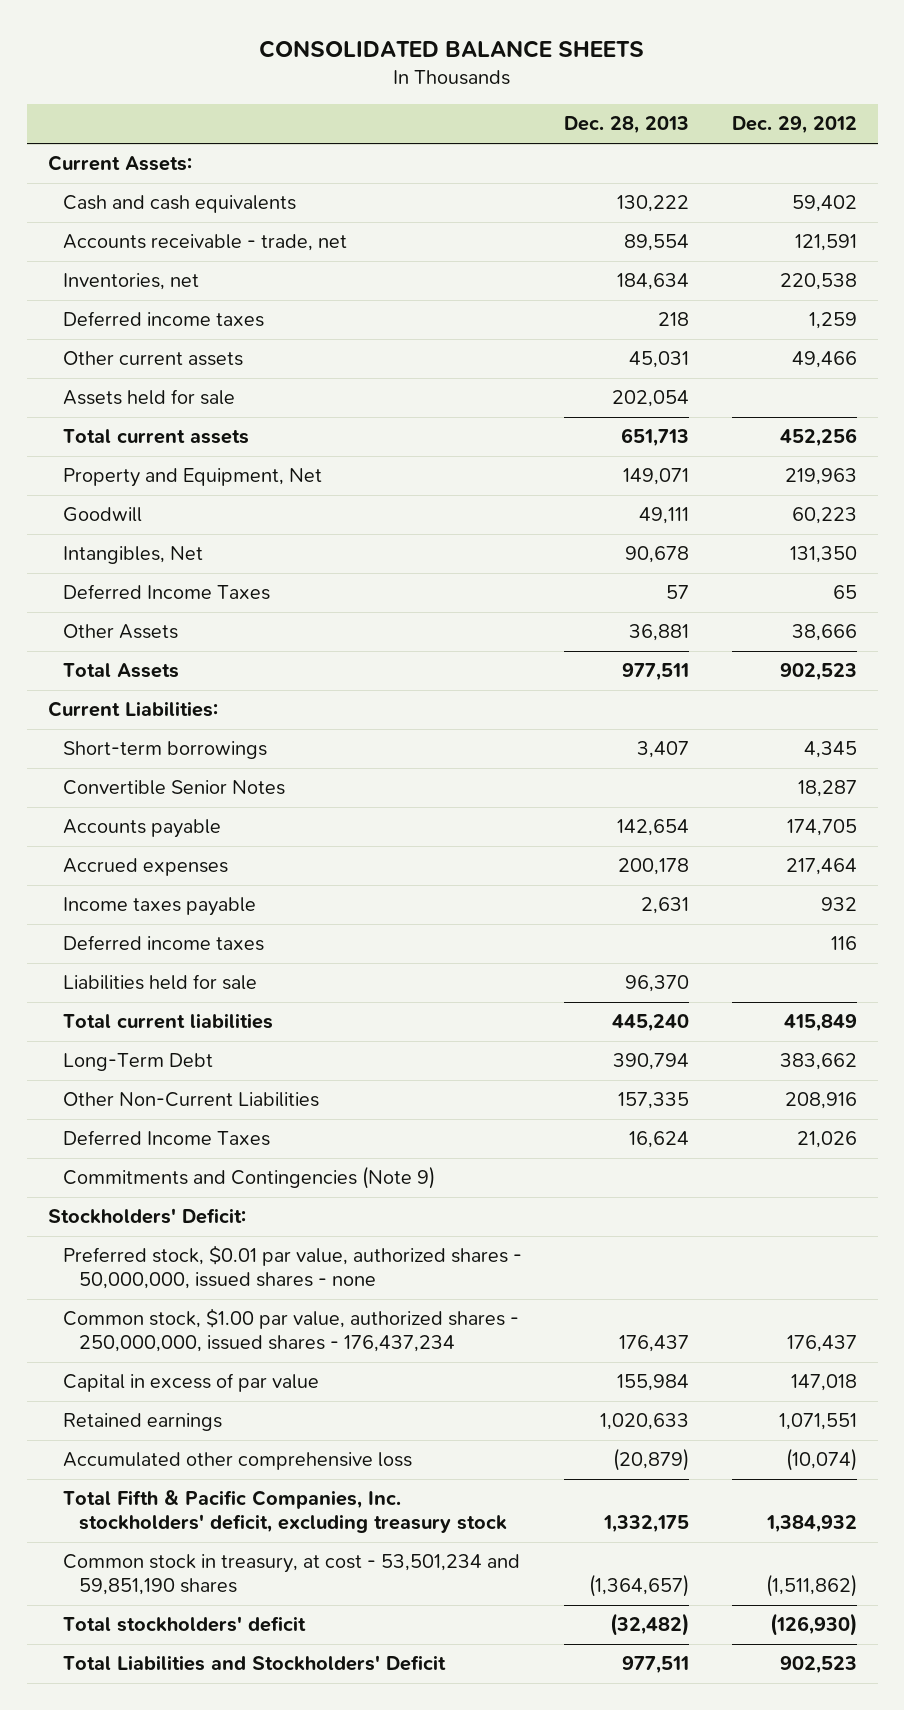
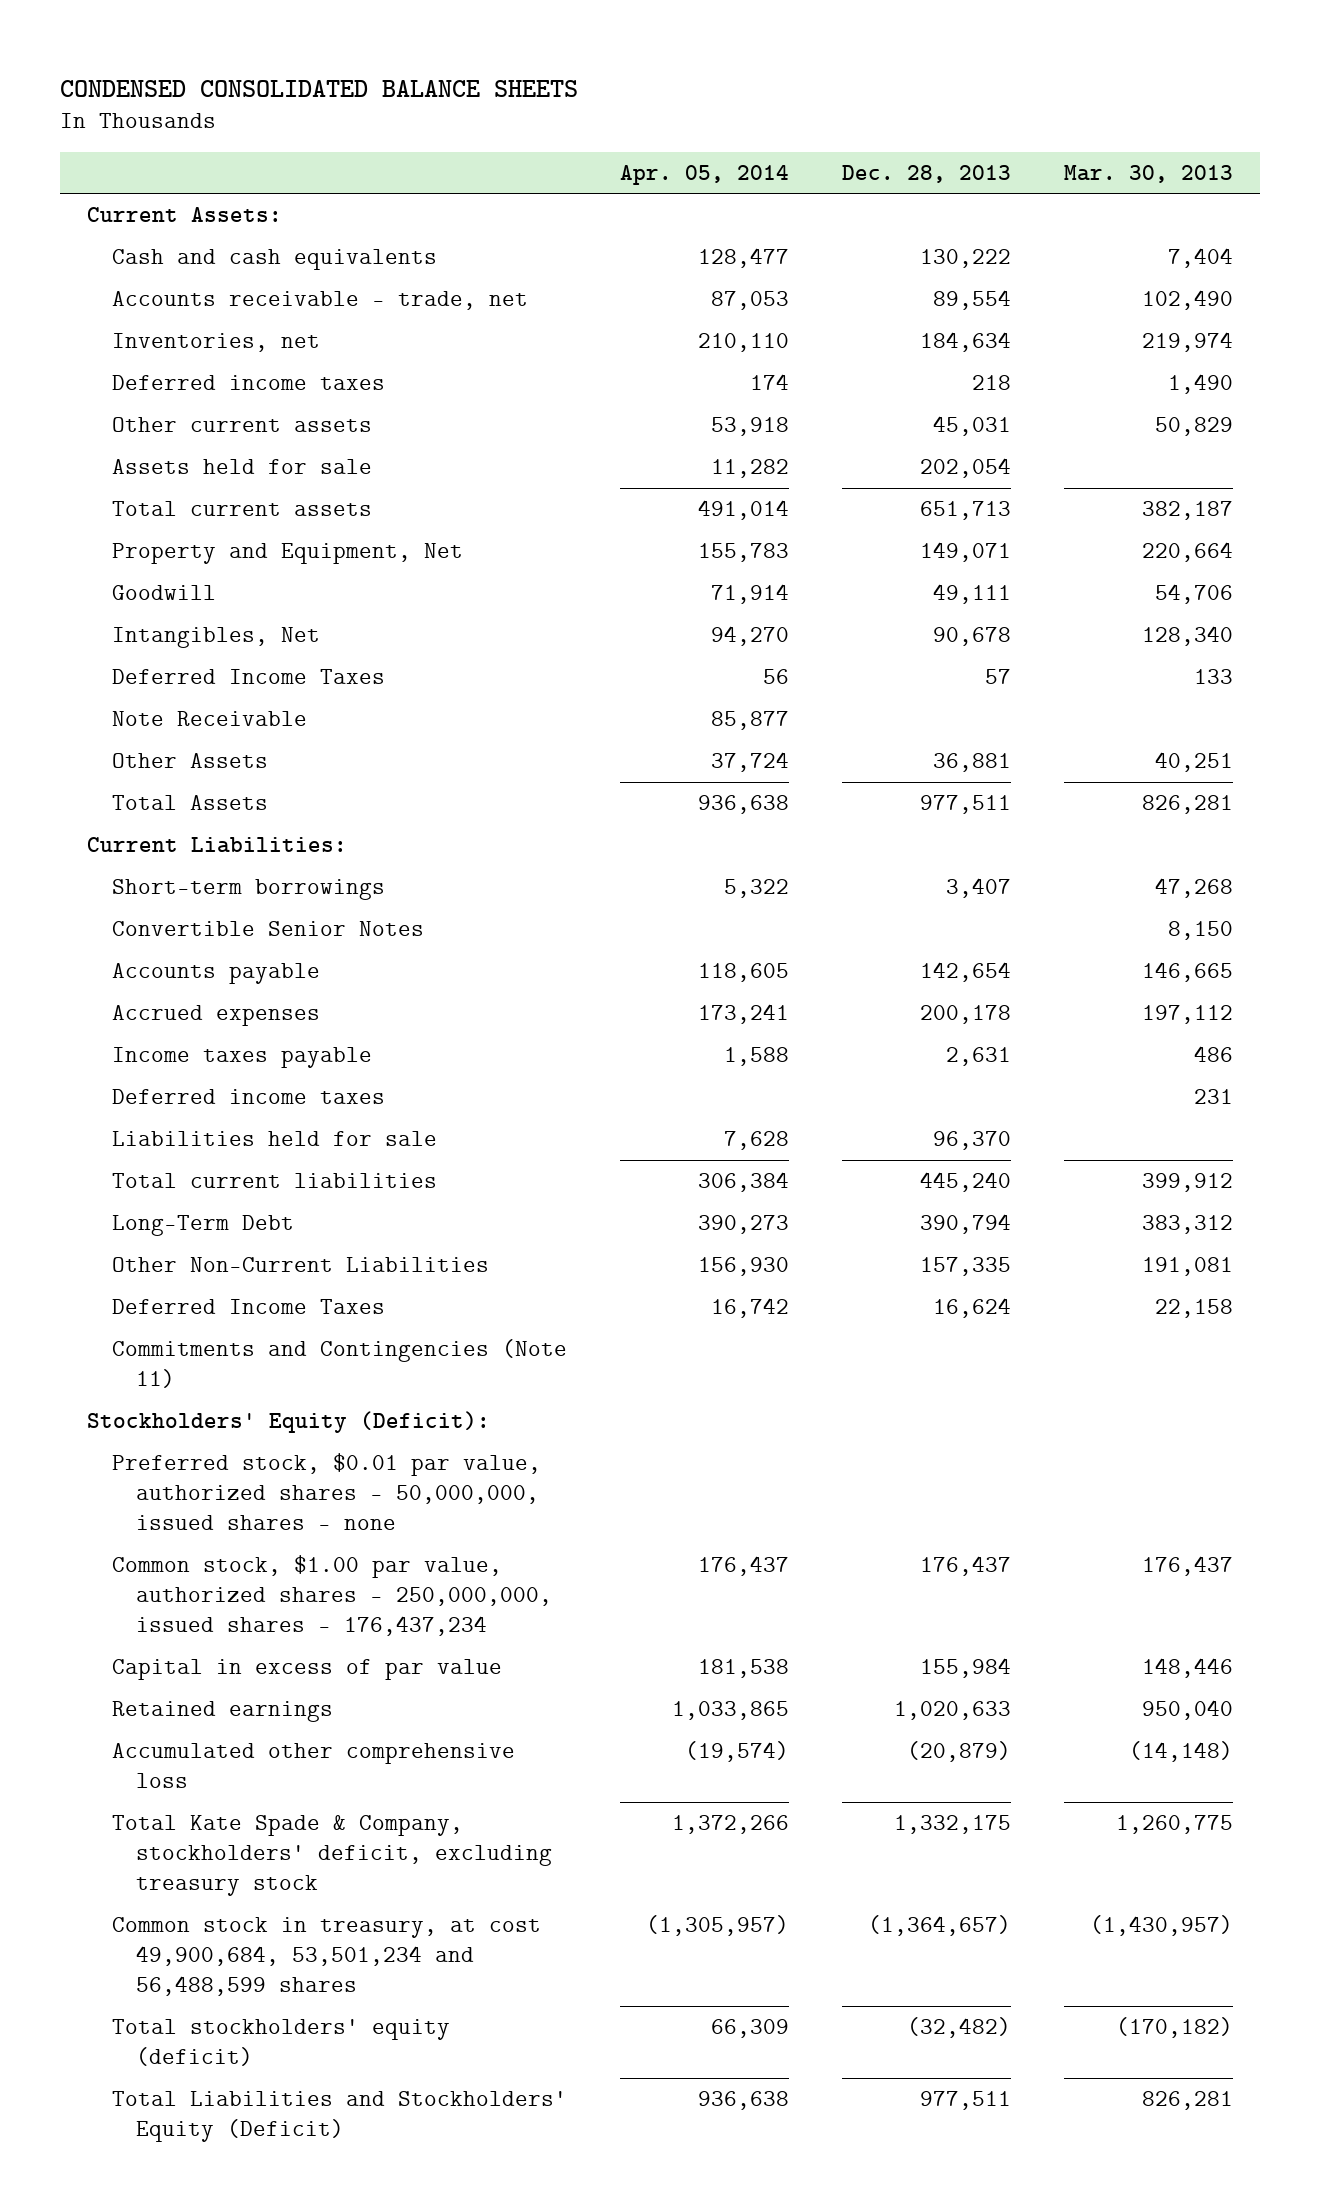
[259,40,645,59] CONSOLIDATED BALANCE SHEETS -> [60,79,579,97] CONDENSED CONSOLIDATED BALANCE SHEETS
[731,116,857,135] Dec. 29, 2012 -> none
none -> [619,164,789,185] Apr. 05, 2014
none -> [1064,164,1234,183] Mar. 30, 2013
none -> [111,710,307,726] Note Receivable
[63,1166,436,1190] Commitments and Contingencies (Note 9) -> [111,1338,567,1389] Commitments and Contingencies (Note 11)
[47,1208,246,1225] Stockholders' Deficit: -> [86,1410,490,1433] Stockholders' Equity (Deficit):
[63,1490,507,1533] Total Fifth & Pacific Companies, Inc. stockholders' deficit, excluding treasury stock -> [111,1814,553,1897] Total Kate Spade & Company, stockholders' deficit, excluding treasury stock
[63,1554,521,1595] Common stock in treasury, at cost - 53,501,234 and 59,851,190 shares -> [111,1916,541,1997] Common stock in treasury, at cost 49,900,684, 53,501,234 and 56,488,599 shares
[63,1616,307,1633] Total stockholders' deficit -> [111,2018,450,2067] Total stockholders' equity (deficit)
[63,1655,447,1672] Total Liabilities and Stockholders' Deficit -> [111,2090,567,2143] Total Liabilities and Stockholders' Equity (Deficit)

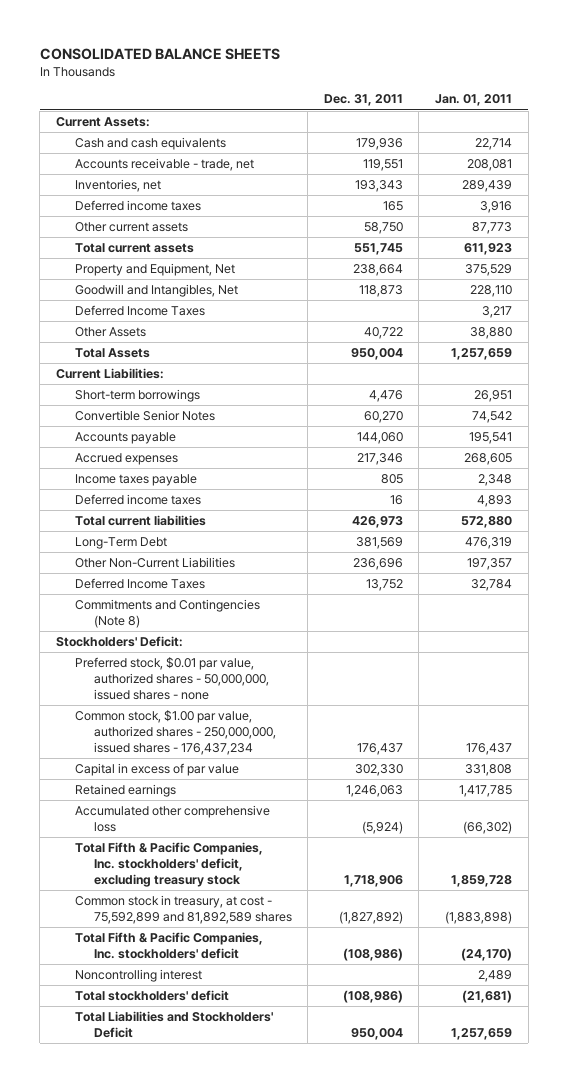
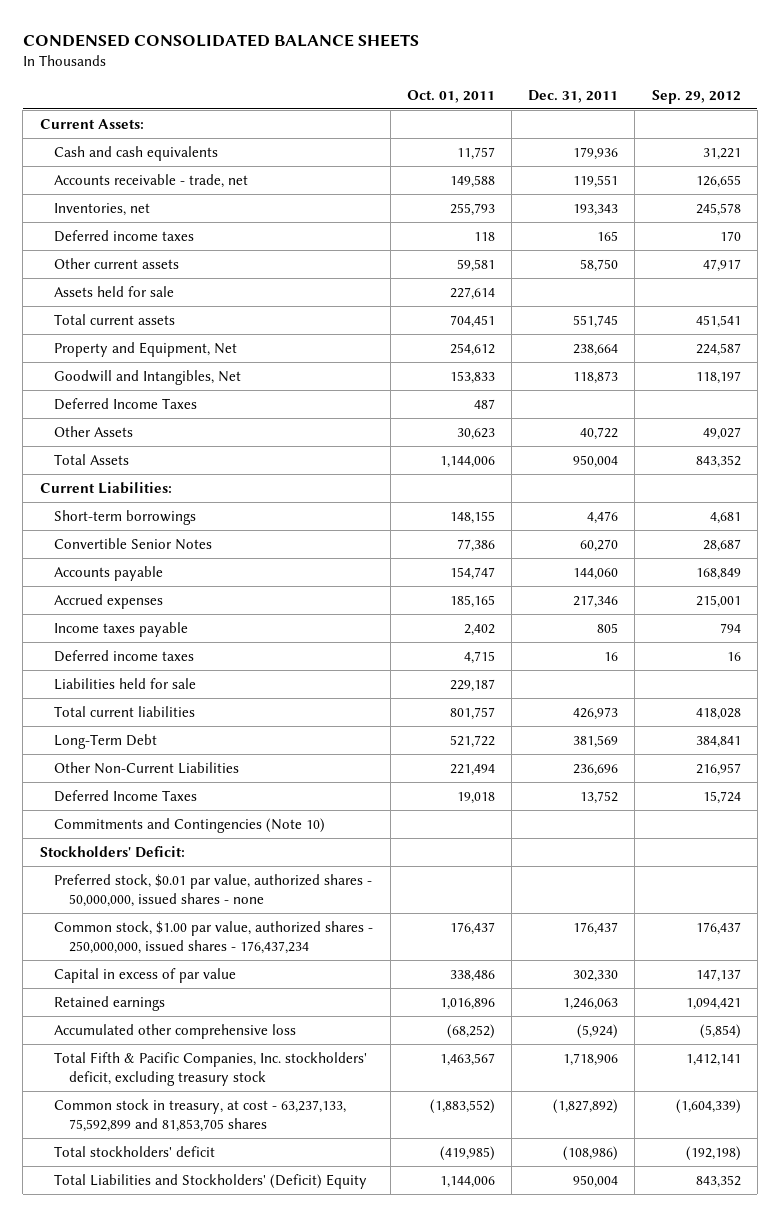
[39,48,280,61] CONSOLIDATED BALANCE SHEETS -> [22,33,419,47] CONDENSED CONSOLIDATED BALANCE SHEETS
[434,94,512,107] Jan. 01, 2011 -> none
none -> [406,89,495,103] Oct. 01, 2011
none -> [651,89,741,104] Sep. 29, 2012
none -> [54,285,175,297] Assets held for sale
none -> [54,677,197,690] Liabilities held for sale
[74,599,260,628] Commitments and Contingencies (Note 8) -> [54,817,326,833] Commitments and Contingencies (Note 10)
[74,932,263,959] Total Fifth & Pacific Companies, Inc. stockholders' deficit -> none
[74,969,202,983] Noncontrolling interest -> none
[74,895,292,924] Common stock in treasury, at cost - 75,592,899 and 81,892,589 shares -> [54,1098,347,1132] Common stock in treasury, at cost - 63,237,133, 75,592,899 and 81,853,705 shares
[74,1011,273,1038] Total Liabilities and Stockholders' Deficit -> [54,1173,368,1189] Total Liabilities and Stockholders' (Deficit) Equity

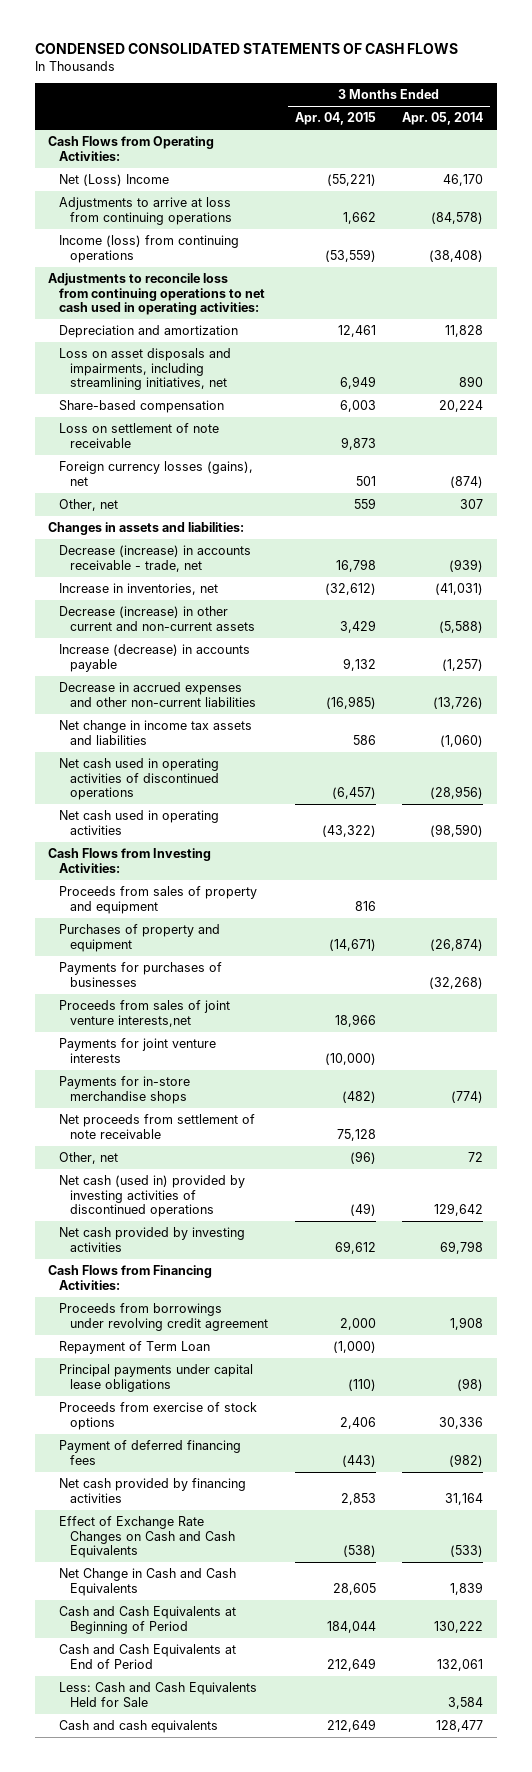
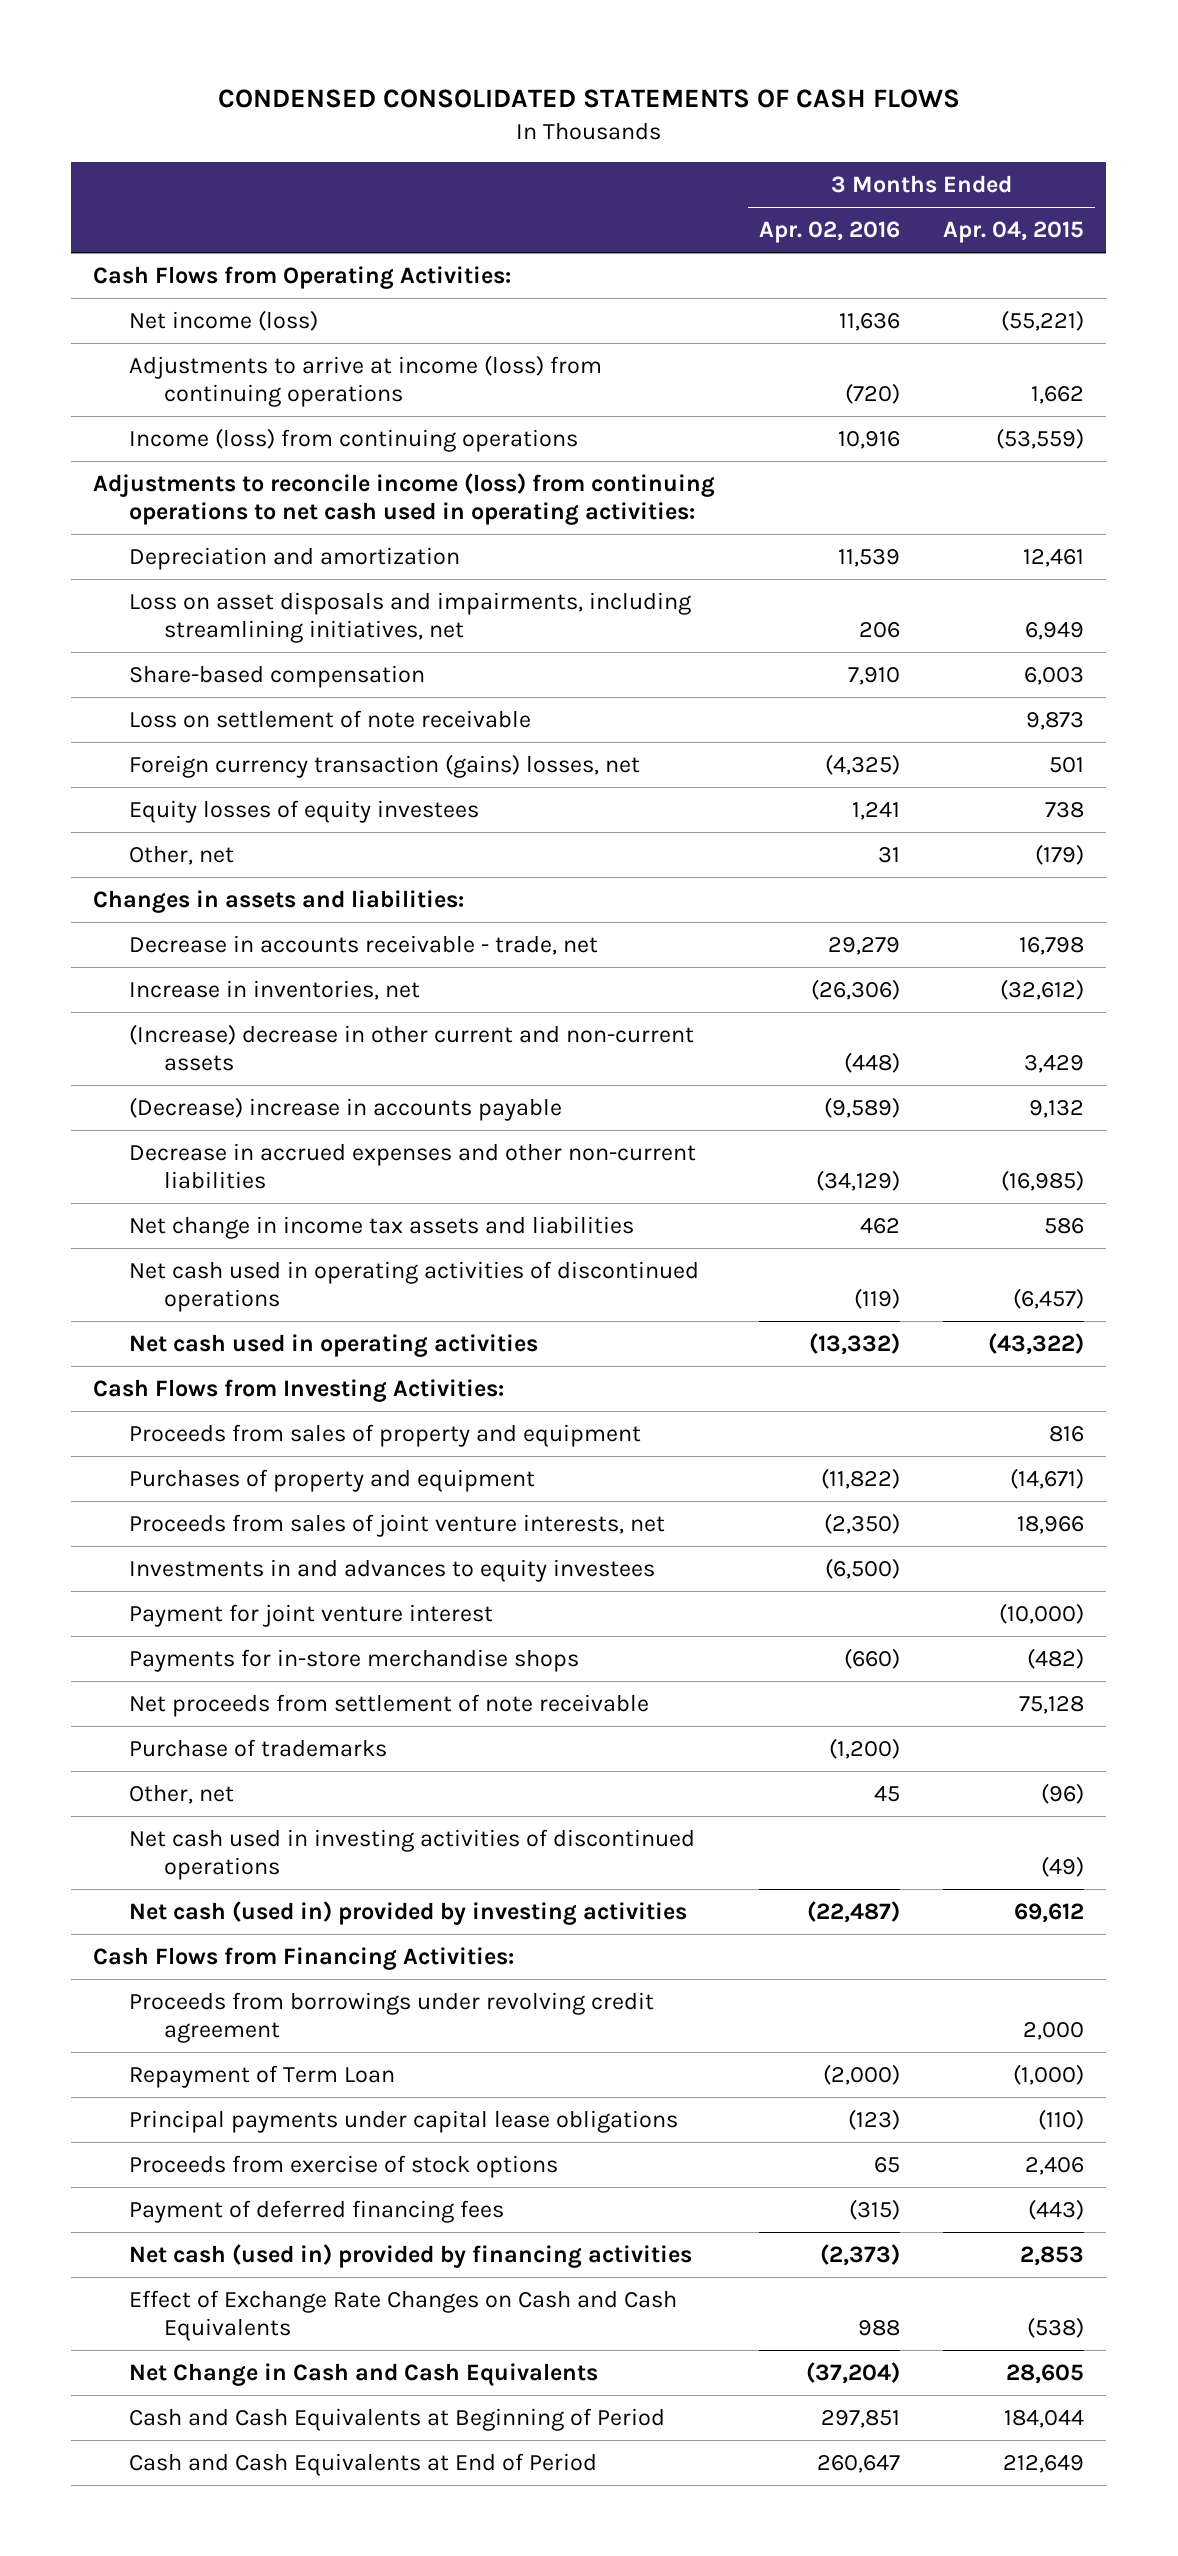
[402,112,484,126] Apr. 05, 2014 -> none
none -> [758,221,900,244] Apr. 02, 2016
[59,174,170,187] Net (Loss) Income -> [128,309,318,331] Net income (loss)
[59,197,233,225] Adjustments to arrive at loss from continuing operations -> [128,354,602,408] Adjustments to arrive at income (loss) from continuing operations
[48,273,266,316] Adjustments to reconcile loss from continuing operations to net cash used in operating activities: -> [93,472,716,526] Adjustments to reconcile income (loss) from continuing operations to net cash used in operating activities:
[59,461,254,486] Foreign currency losses (gains), net -> [128,753,640,778] Foreign currency transaction (gains) losses, net
none -> [128,799,479,823] Equity losses of equity investees
[353,498,376,510] 559 -> [1035,843,1085,865] (179)
[59,545,252,572] Decrease (increase) in accounts receivable - trade, net -> [128,934,598,955] Decrease in accounts receivable - trade, net
[59,606,256,631] Decrease (increase) in other current and non-current assets -> [128,1023,694,1072] (Increase) decrease in other current and non-current assets
[59,644,251,672] Increase (decrease) in accounts payable -> [128,1096,562,1121] (Decrease) increase in accounts payable
[59,962,223,987] Payments for purchases of businesses -> none
[59,1000,231,1027] Proceeds from sales of joint venture interests,net -> [128,1513,665,1537] Proceeds from sales of joint venture interests, net
none -> [128,1558,655,1582] Investments in and advances to equity investees
[59,1038,217,1063] Payments for joint venture interests -> [128,1603,493,1627] Payment for joint venture interest
none -> [128,1738,387,1757] Purchase of trademarks
[59,1175,246,1218] Net cash (used in) provided by investing activities of discontinued operations -> [128,1828,695,1881] Net cash used in investing activities of discontinued operations
[59,1227,246,1252] Net cash provided by investing activities -> [128,1900,687,1925] Net cash (used in) provided by investing activities
[59,1478,247,1503] Net cash provided by financing activities -> [128,2243,692,2268] Net cash (used in) provided by financing activities
[59,1682,258,1708] Less: Cash and Cash Equivalents Held for Sale -> none
[59,1720,219,1734] Cash and cash equivalents -> none

